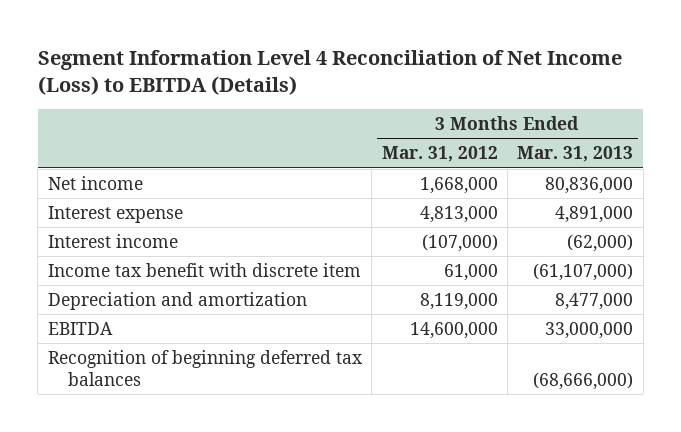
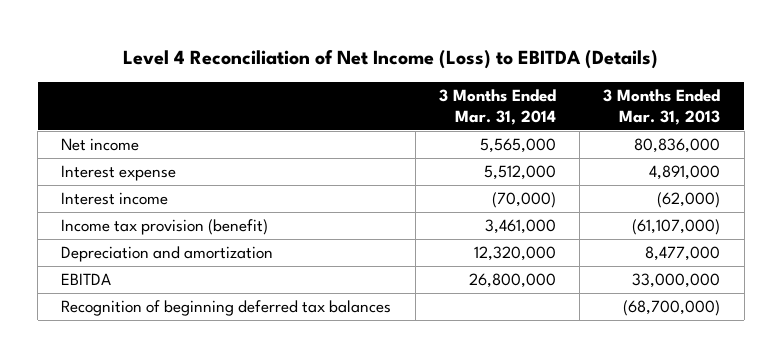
[37,49,622,95] Segment Information Level 4 Reconciliation of Net Income (Loss) to EBITDA (Details) -> [122,50,658,70] Level 4 Reconciliation of Net Income (Loss) to EBITDA (Details)
[381,146,498,163] Mar. 31, 2012 -> none
none -> [438,88,556,126] 3 Months Ended Mar. 31, 2014
[47,262,361,277] Income tax benefit with discrete item -> [61,219,269,236] Income tax provision (benefit)
[533,371,634,390] (68,666,000) -> [623,300,721,317] (68,700,000)

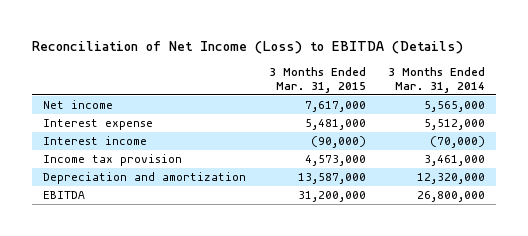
[122,50,658,70] Level 4 Reconciliation of Net Income (Loss) to EBITDA (Details) -> [32,40,464,54] Reconciliation of Net Income (Loss) to EBITDA (Details)
[603,88,721,126] 3 Months Ended Mar. 31, 2013 -> none
none -> [268,66,366,94] 3 Months Ended Mar. 31, 2015
[61,219,269,236] Income tax provision (benefit) -> [43,154,183,167] Income tax provision
[61,300,392,317] Recognition of beginning deferred tax balances -> none

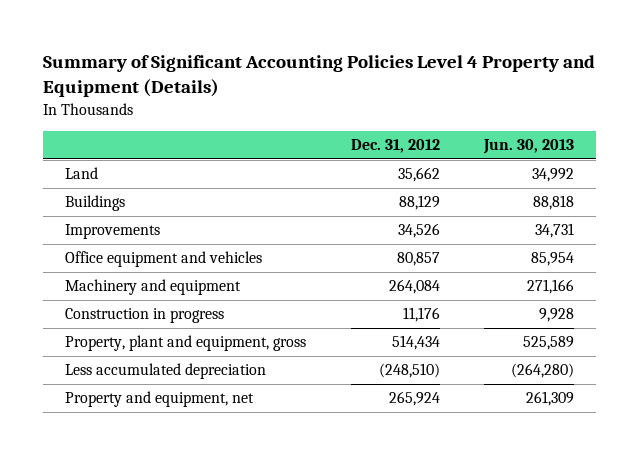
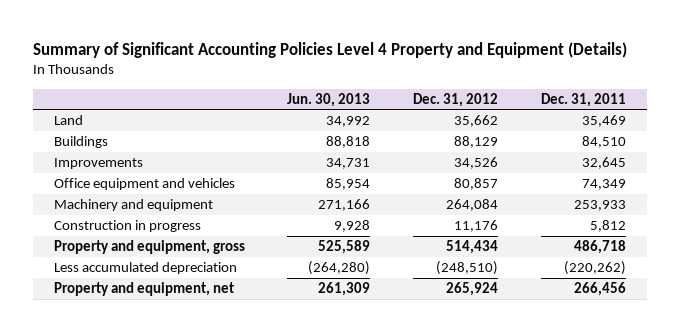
none -> [540,92,626,107] Dec. 31, 2011
[65,335,307,352] Property, plant and equipment, gross -> [53,240,245,255] Property and equipment, gross

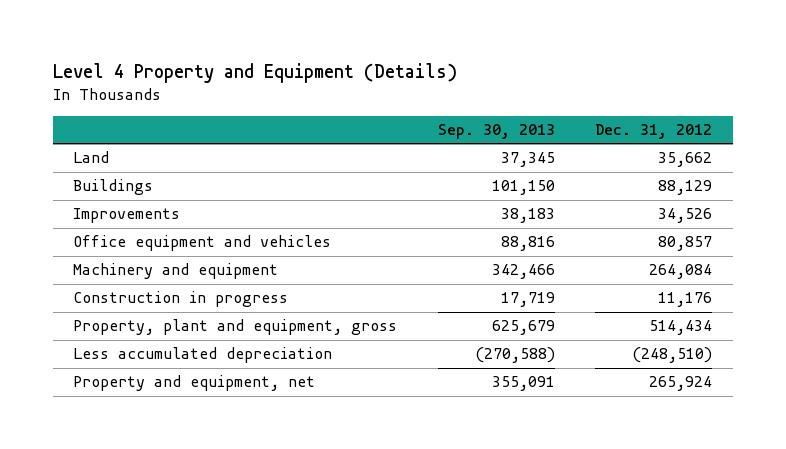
[32,41,627,58] Summary of Significant Accounting Policies Level 4 Property and Equipment (Details) -> [53,62,458,83] Level 4 Property and Equipment (Details)
[287,92,371,107] Jun. 30, 2013 -> none
[540,92,626,107] Dec. 31, 2011 -> none
none -> [437,123,555,139] Sep. 30, 2013
[53,240,245,255] Property and equipment, gross -> [73,319,398,336] Property, plant and equipment, gross

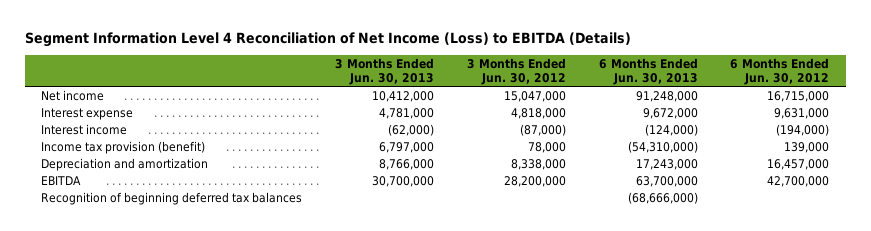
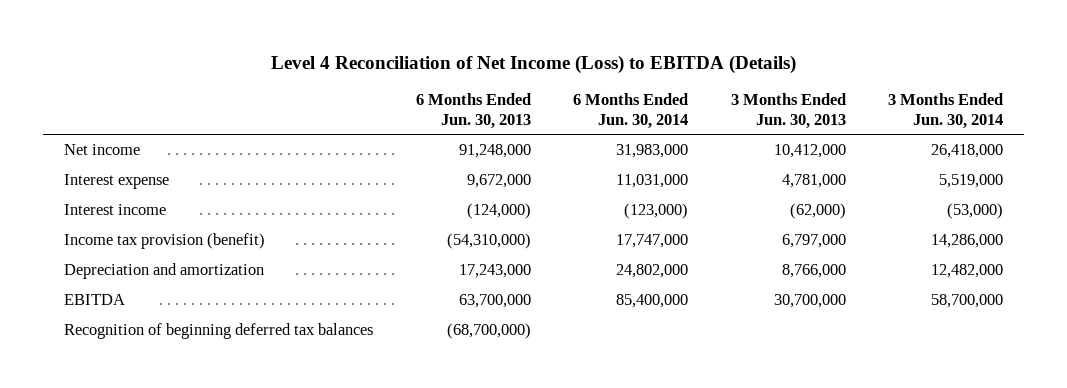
[25,32,632,48] Segment Information Level 4 Reconciliation of Net Income (Loss) to EBITDA (Details) -> [270,54,796,74] Level 4 Reconciliation of Net Income (Loss) to EBITDA (Details)
[466,58,566,86] 3 Months Ended Jun. 30, 2012 -> none
[730,58,830,86] 6 Months Ended Jun. 30, 2012 -> none
none -> [573,93,689,129] 6 Months Ended Jun. 30, 2014
none -> [888,93,1004,129] 3 Months Ended Jun. 30, 2014
[627,191,698,204] (68,666,000) -> [446,323,531,340] (68,700,000)

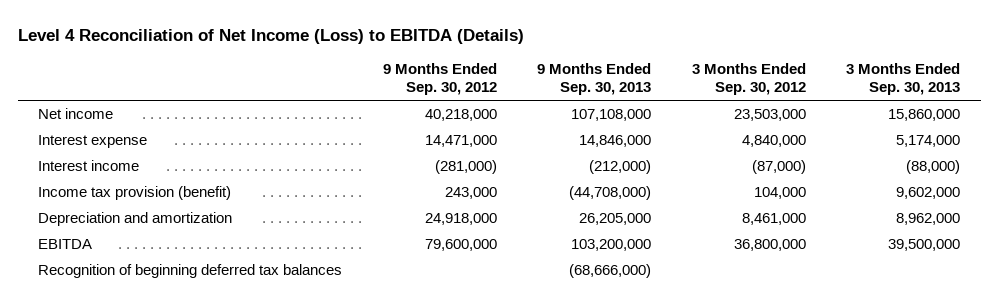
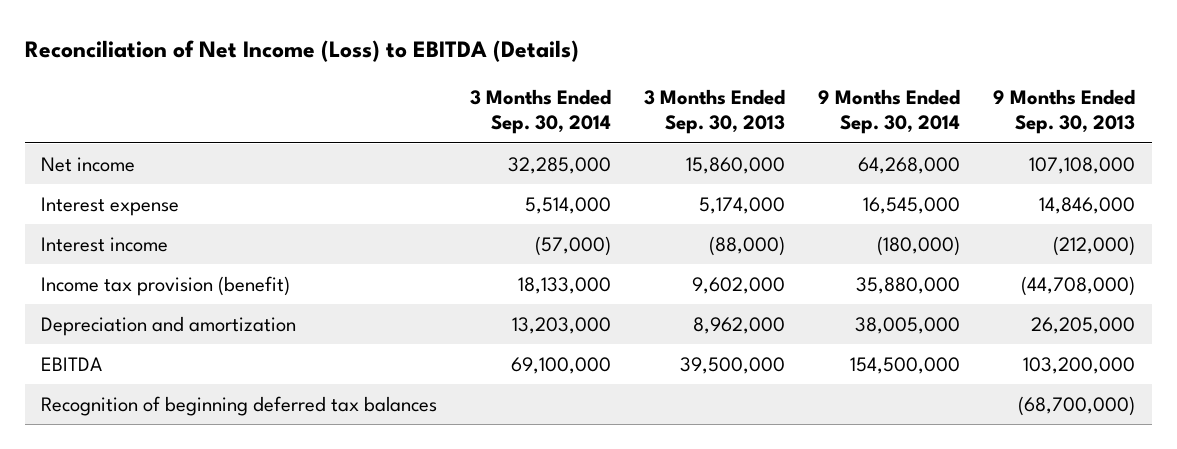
[17,28,524,44] Level 4 Reconciliation of Net Income (Loss) to EBITDA (Details) -> [25,39,580,62] Reconciliation of Net Income (Loss) to EBITDA (Details)
[382,62,497,96] 9 Months Ended Sep. 30, 2012 -> none
[691,62,806,96] 3 Months Ended Sep. 30, 2012 -> none
none -> [470,89,612,135] 3 Months Ended Sep. 30, 2014
none -> [818,89,961,135] 9 Months Ended Sep. 30, 2014
[569,264,652,279] (68,666,000) -> [1018,395,1136,416] (68,700,000)

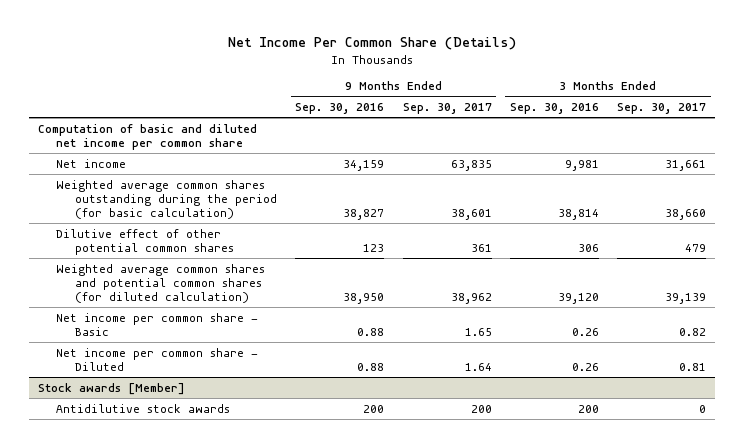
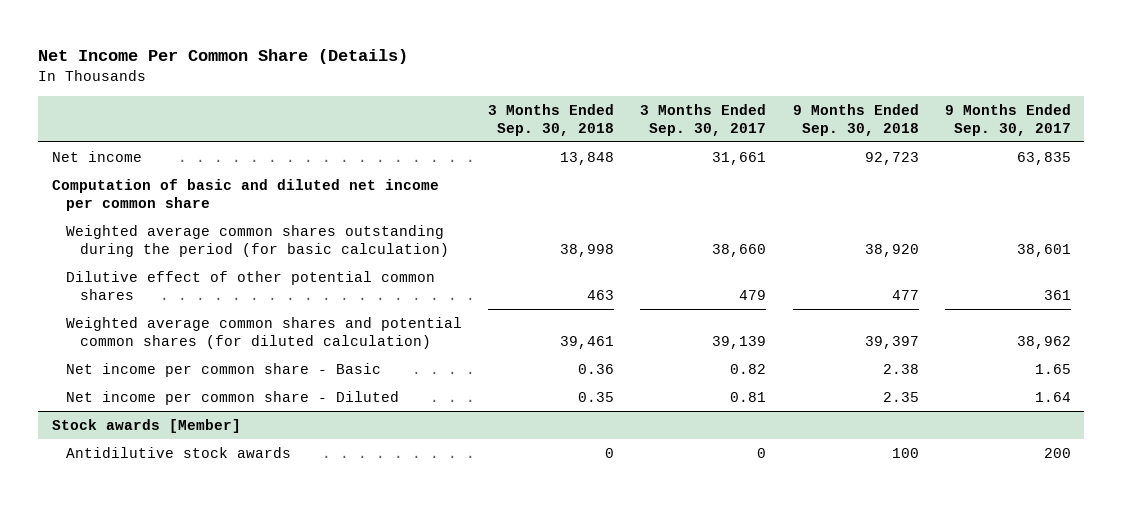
[295,103,385,115] Sep. 30, 2016 -> none
[510,103,600,115] Sep. 30, 2016 -> none
none -> [488,103,615,136] 3 Months Ended Sep. 30, 2018
none -> [792,103,919,136] 9 Months Ended Sep. 30, 2018
[37,123,257,150] Computation of basic and diluted net income per common share -> [51,178,439,211] Computation of basic and diluted net income per common share

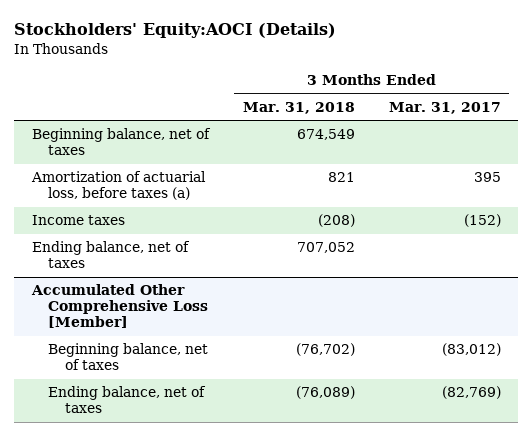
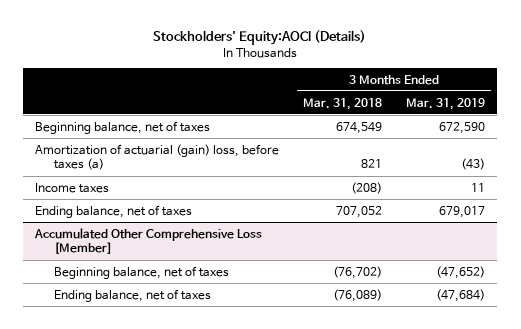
[388,102,501,115] Mar. 31, 2017 -> none
none -> [406,97,486,110] Mar. 31, 2019
[30,171,206,201] Amortization of actuarial loss, before taxes (a) -> [35,143,280,171] Amortization of actuarial (gain) loss, before taxes (a)

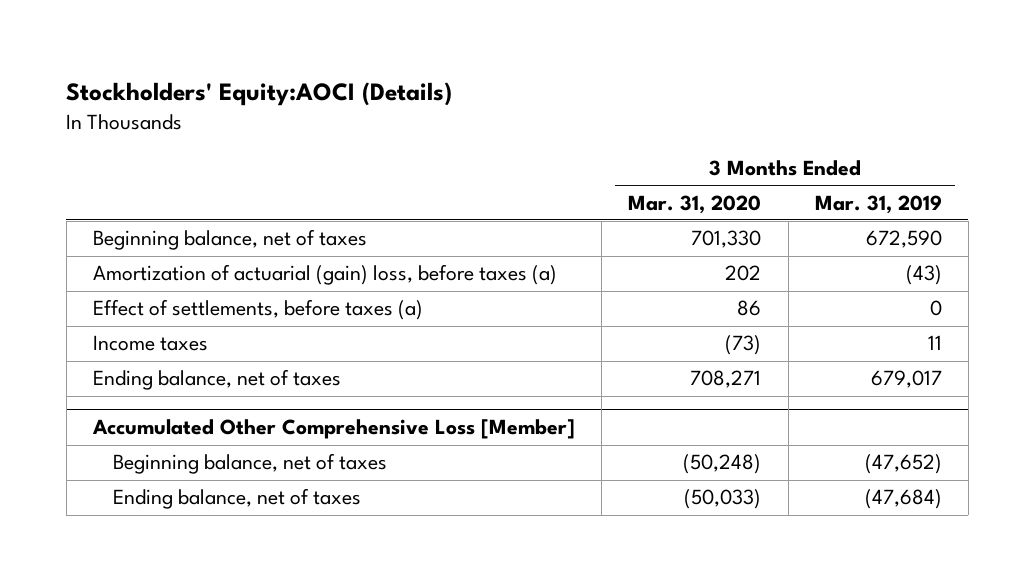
[303,97,383,110] Mar. 31, 2018 -> none
none -> [628,194,762,214] Mar. 31, 2020
none -> [93,299,424,321] Effect of settlements, before taxes (a)

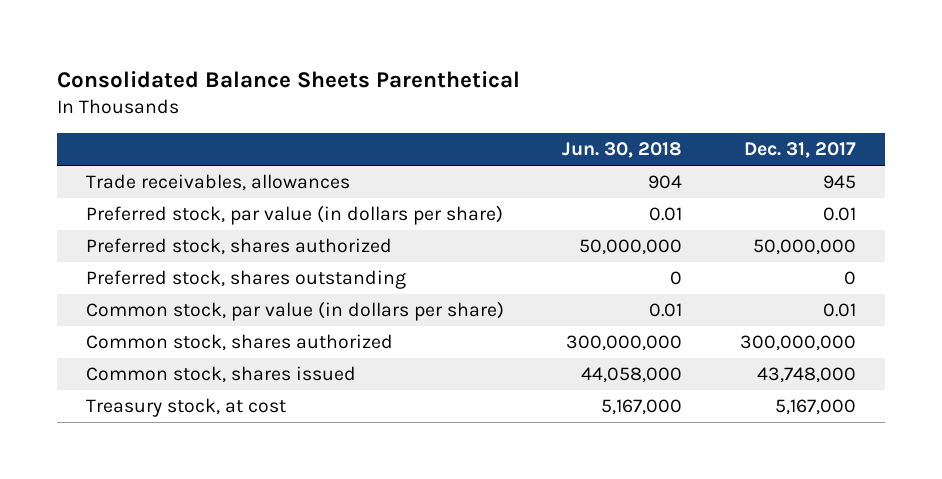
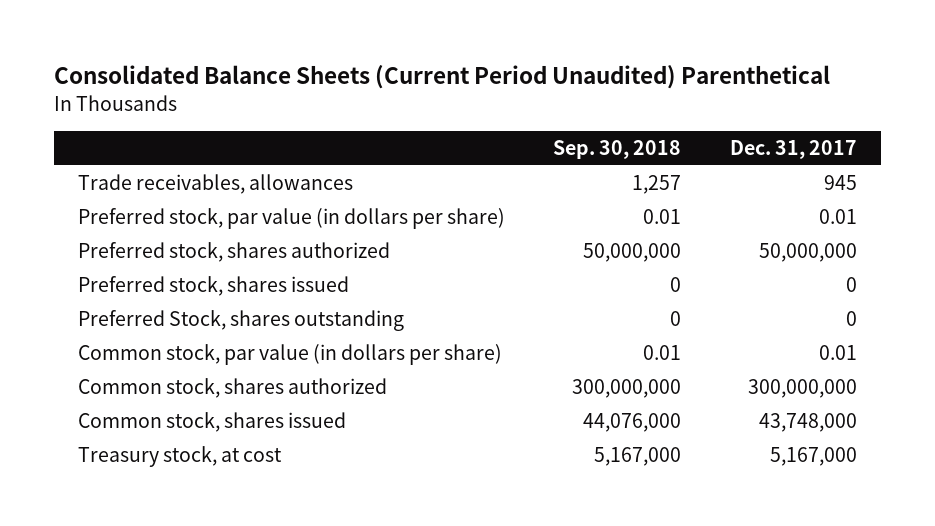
[56,71,520,89] Consolidated Balance Sheets Parenthetical -> [53,65,830,90] Consolidated Balance Sheets (Current Period Unaudited) Parenthetical
[562,142,683,159] Jun. 30, 2018 -> none
none -> [553,139,682,159] Sep. 30, 2018
[85,270,406,290] Preferred stock, shares outstanding -> [78,276,350,297] Preferred stock, shares issued
none -> [78,310,405,332] Preferred Stock, shares outstanding

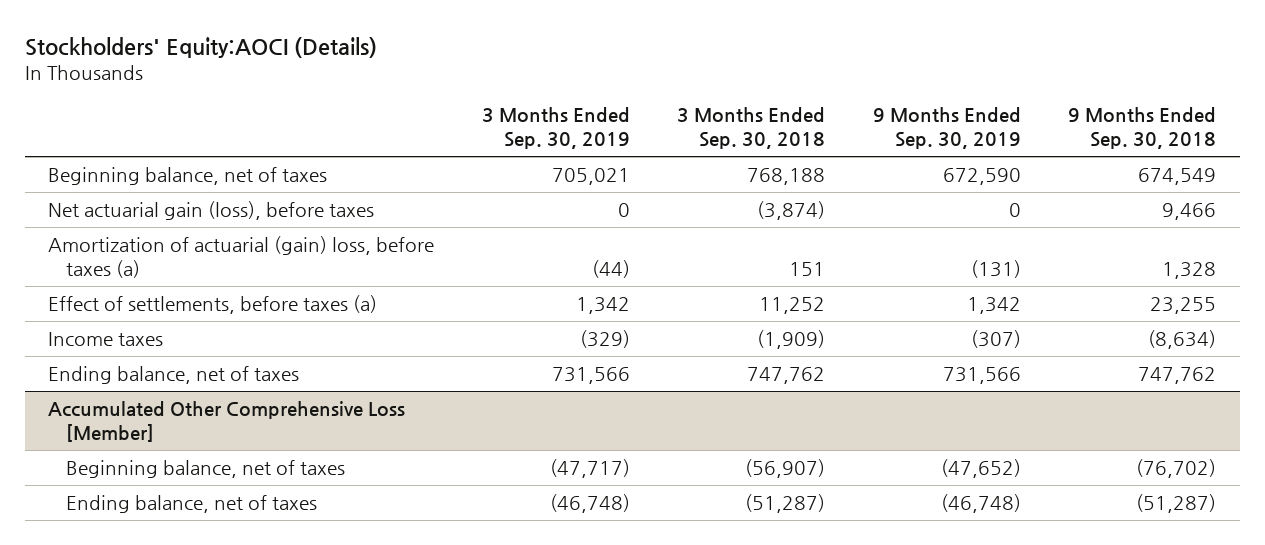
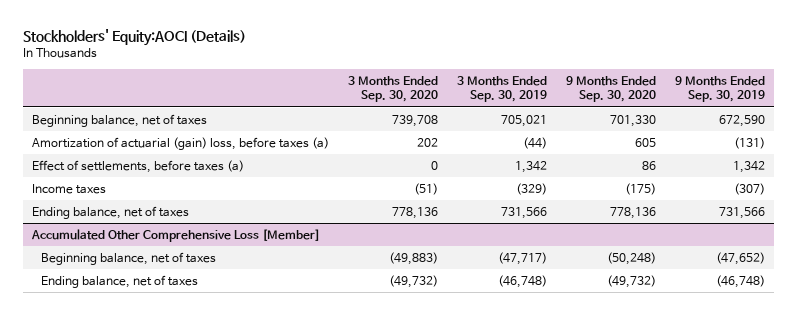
[677,107,826,150] 3 Months Ended Sep. 30, 2018 -> none
[1068,107,1217,150] 9 Months Ended Sep. 30, 2018 -> none
none -> [347,76,438,103] 3 Months Ended Sep. 30, 2020
none -> [565,76,656,103] 9 Months Ended Sep. 30, 2020
[48,201,375,221] Net actuarial gain (loss), before taxes -> none

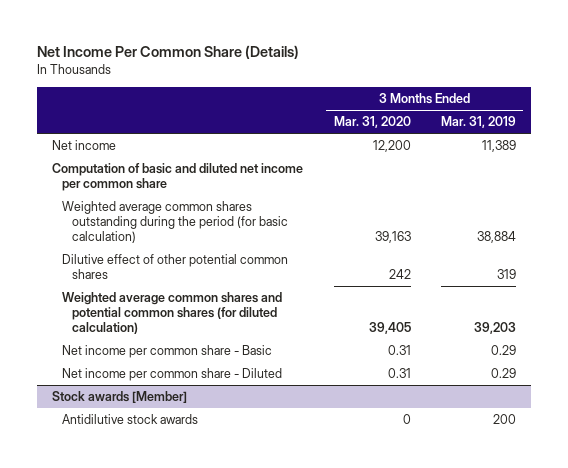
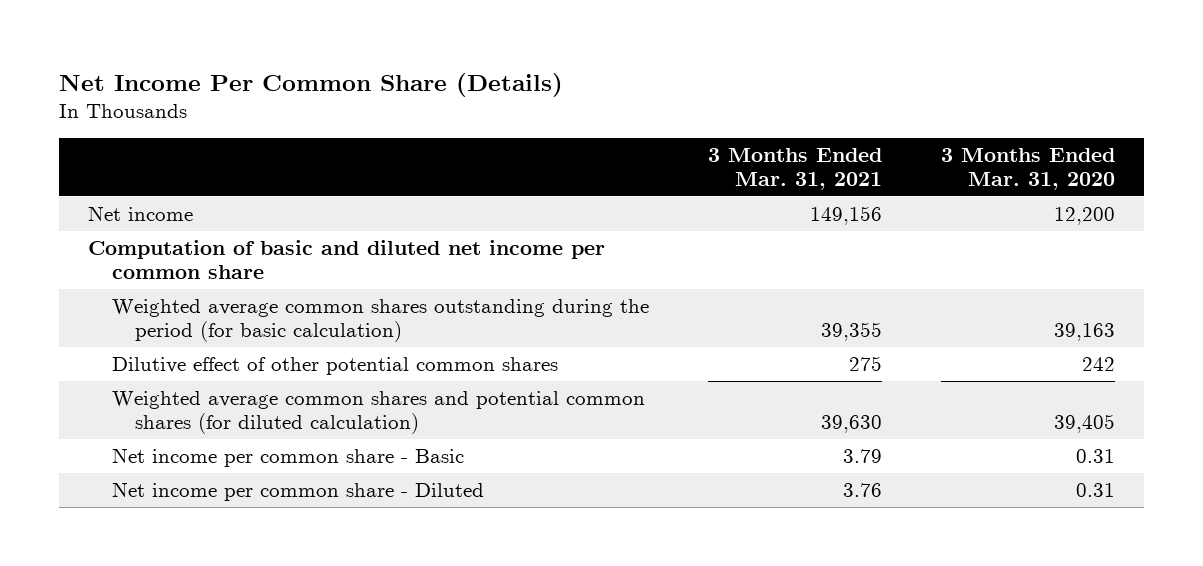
[440,116,516,129] Mar. 31, 2019 -> none
none -> [707,147,882,191] 3 Months Ended Mar. 31, 2021
[52,391,188,404] Stock awards [Member] -> none
[62,414,199,425] Antidilutive stock awards -> none

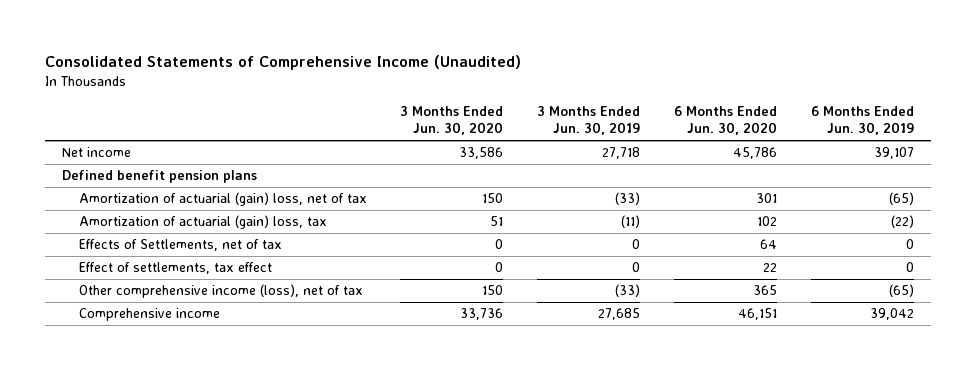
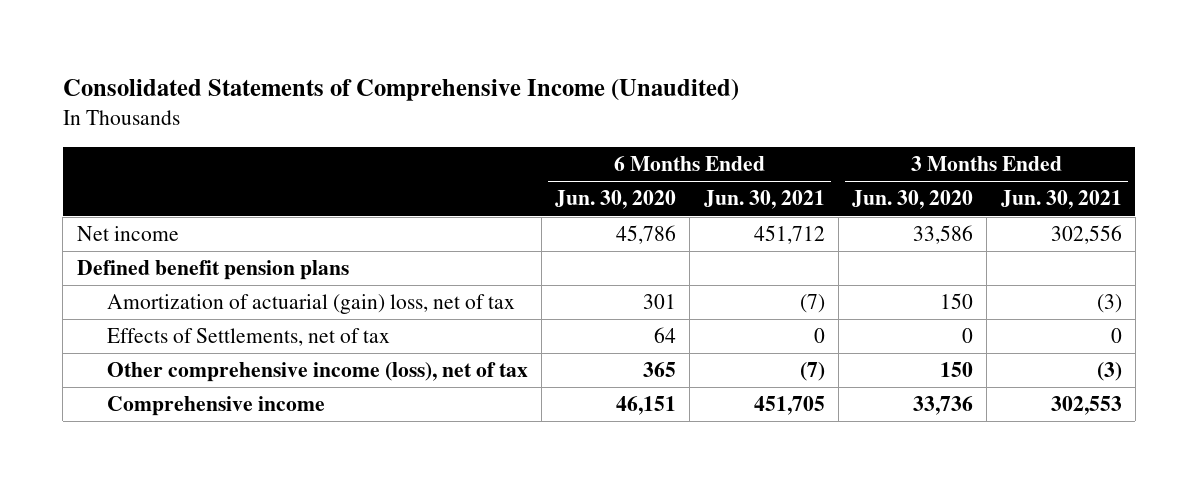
[537,105,641,136] 3 Months Ended Jun. 30, 2019 -> none
[810,105,914,136] 6 Months Ended Jun. 30, 2019 -> none
none -> [703,190,825,210] Jun. 30, 2021
none -> [1000,190,1122,210] Jun. 30, 2021
[78,215,327,230] Amortization of actuarial (gain) loss, tax -> none
[78,262,272,275] Effect of settlements, tax effect -> none

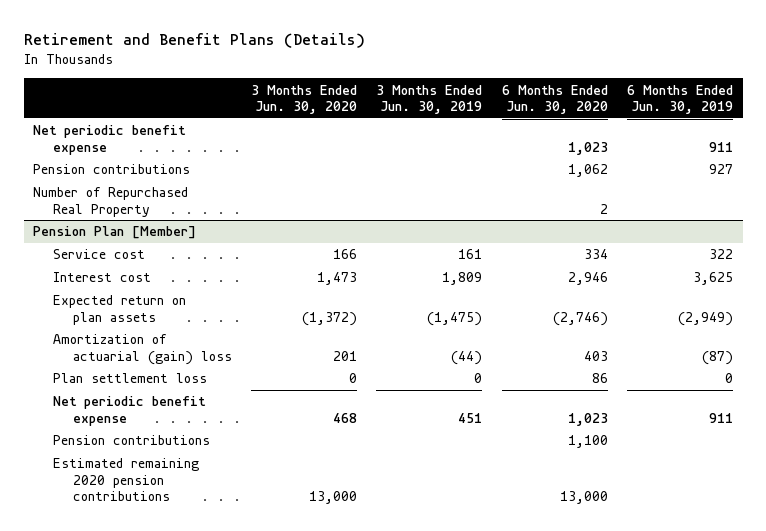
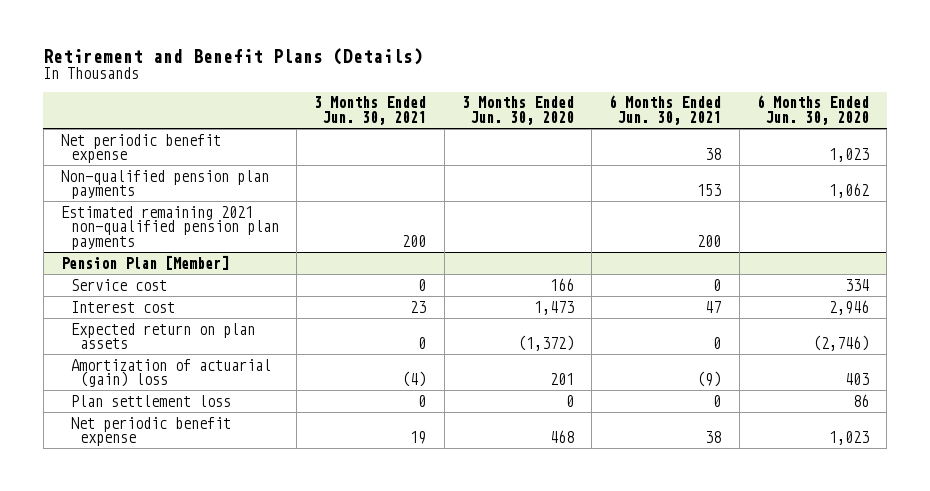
[376,84,483,114] 3 Months Ended Jun. 30, 2019 -> none
[626,84,733,114] 6 Months Ended Jun. 30, 2019 -> none
none -> [314,96,427,126] 3 Months Ended Jun. 30, 2021
none -> [609,95,722,126] 6 Months Ended Jun. 30, 2021
[33,187,189,217] Number of Repurchased Real Property -> none
[33,164,191,175] Pension contributions -> [61,169,270,200] Non-qualified pension plan payments
none -> [61,205,279,251] Estimated remaining 2021 non-qualified pension plan payments
[52,435,210,446] Pension contributions -> none
[52,458,199,501] Estimated remaining 2020 pension contributions -> none

